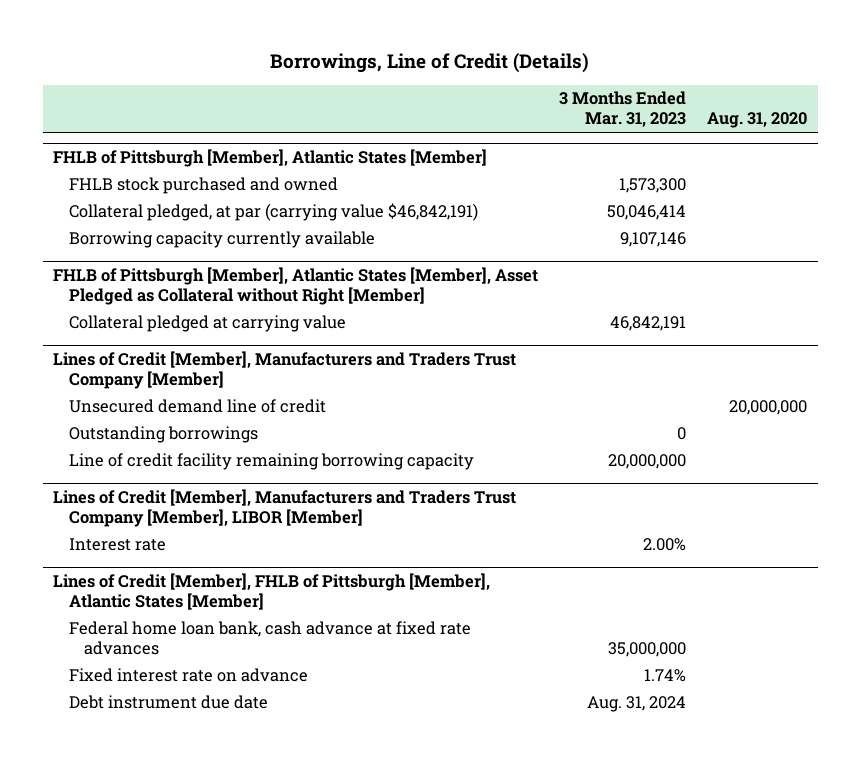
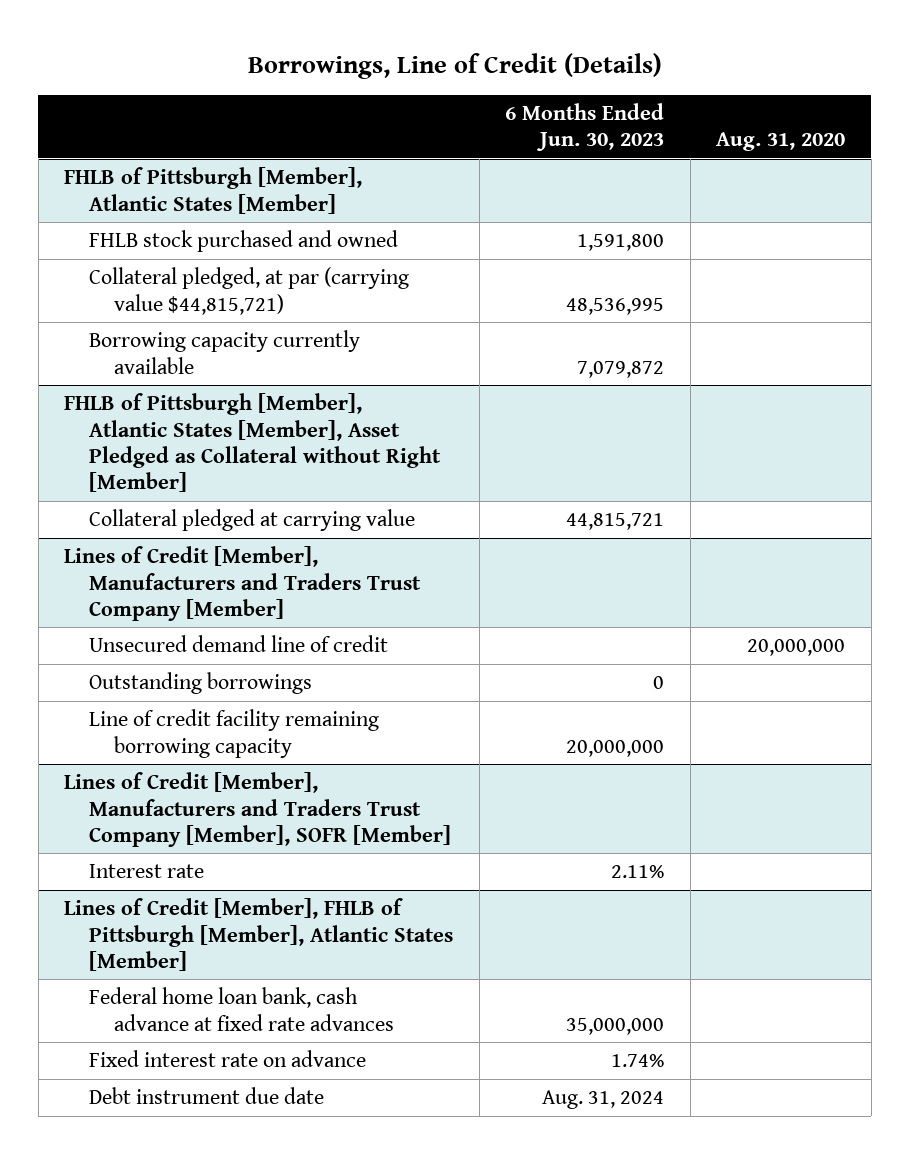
[559,91,687,128] 3 Months Ended Mar. 31, 2023 -> none
none -> [505,103,665,152] 6 Months Ended Jun. 30, 2023
[68,202,478,221] Collateral pledged, at par (carrying value $46,842,191) -> [88,267,409,315] Collateral pledged, at par (carrying value $44,815,721)
[53,488,517,527] Lines of Credit [Member], Manufacturers and Traders Trust Company [Member], LIBOR [Member] -> [64,772,451,847] Lines of Credit [Member], Manufacturers and Traders Trust Company [Member], SOFR [Member]

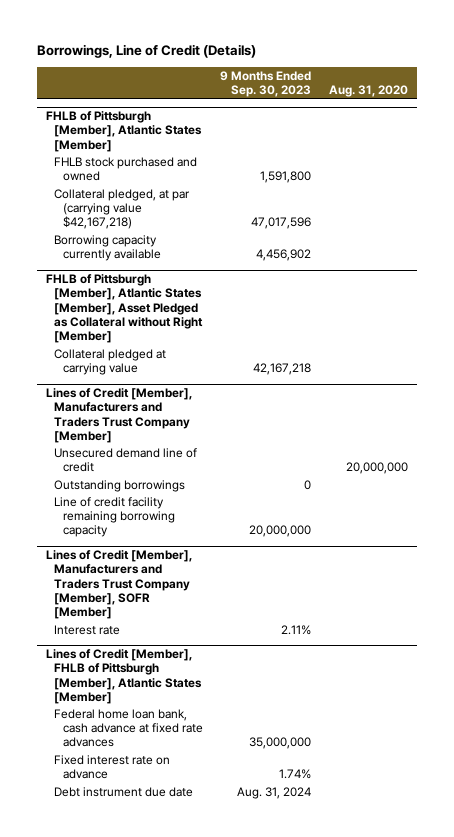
[505,103,665,152] 6 Months Ended Jun. 30, 2023 -> none
none -> [220,71,312,98] 9 Months Ended Sep. 30, 2023
[88,267,409,315] Collateral pledged, at par (carrying value $44,815,721) -> [54,188,191,230] Collateral pledged, at par (carrying value $42,167,218)

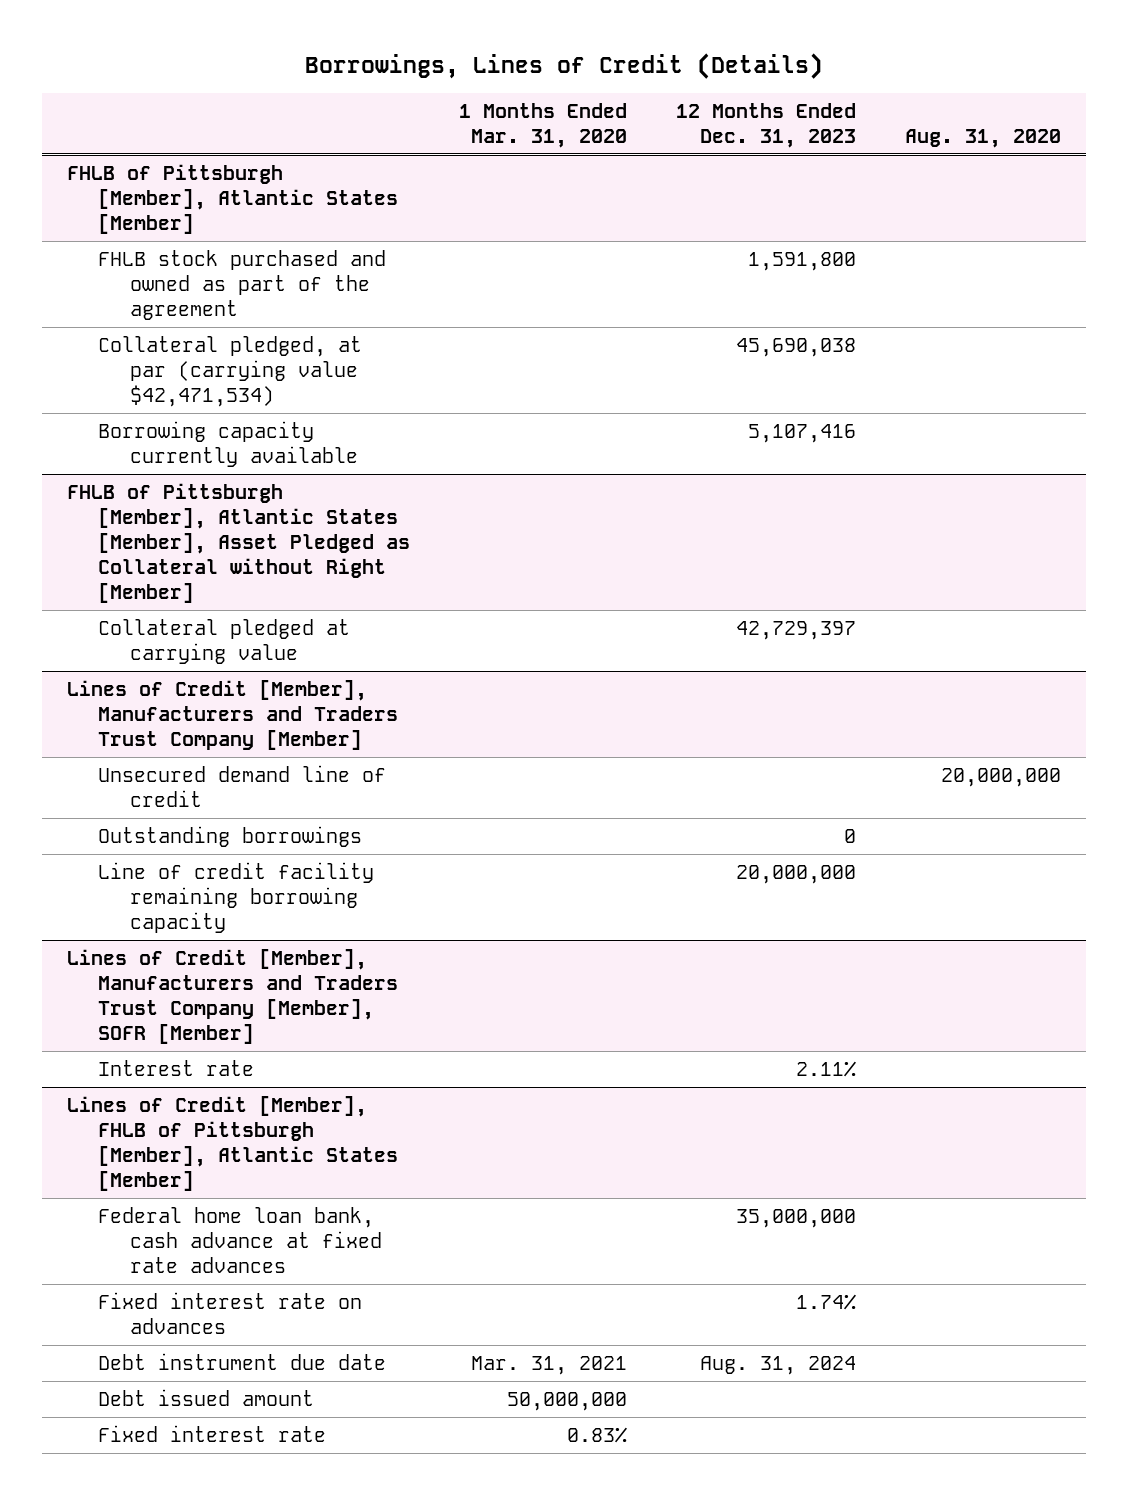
[36,44,256,59] Borrowings, Line of Credit (Details) -> [305,53,824,80] Borrowings, Lines of Credit (Details)
[220,71,312,98] 9 Months Ended Sep. 30, 2023 -> none
none -> [459,102,628,148] 1 Months Ended Mar. 31, 2020
none -> [676,102,857,148] 12 Months Ended Dec. 31, 2023
[54,156,198,182] FHLB stock purchased and owned -> [98,249,387,320] FHLB stock purchased and owned as part of the agreement
[54,188,191,230] Collateral pledged, at par (carrying value $42,167,218) -> [98,335,363,407] Collateral pledged, at par (carrying value $42,471,534)
[54,754,171,780] Fixed interest rate on advance -> [98,1291,363,1334] Fixed interest rate on advances
none -> [98,1388,315,1406] Debt issued amount
none -> [98,1424,327,1442] Fixed interest rate

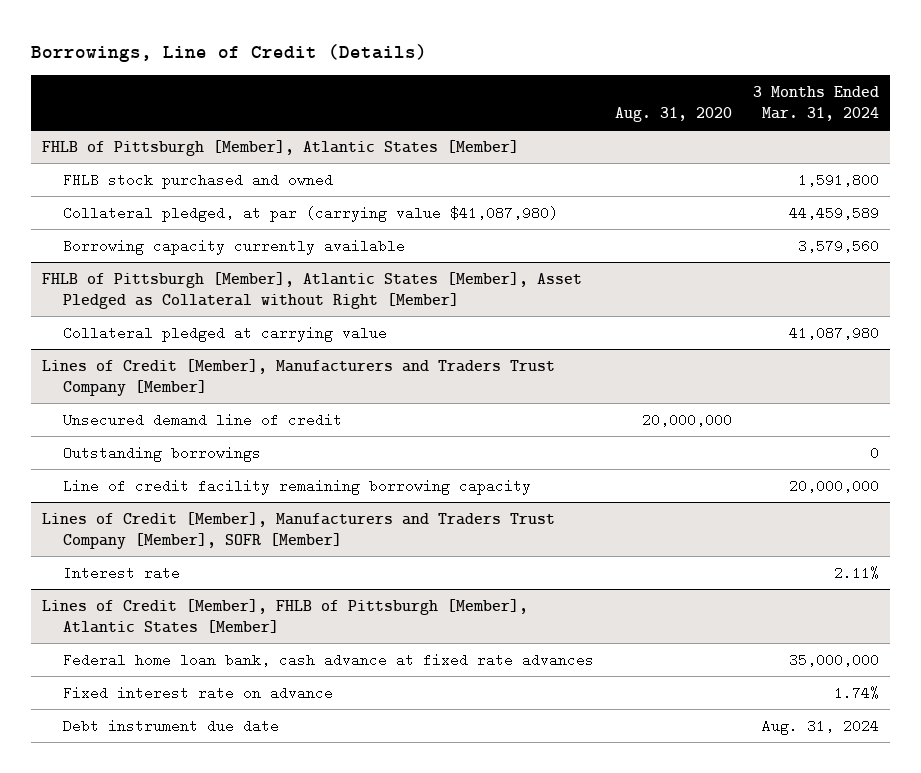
[305,53,824,80] Borrowings, Lines of Credit (Details) -> [31,43,428,62] Borrowings, Line of Credit (Details)
[459,102,628,148] 1 Months Ended Mar. 31, 2020 -> none
[676,102,857,148] 12 Months Ended Dec. 31, 2023 -> none
none -> [753,85,880,121] 3 Months Ended Mar. 31, 2024
[98,249,387,320] FHLB stock purchased and owned as part of the agreement -> [62,172,333,189] FHLB stock purchased and owned
[98,335,363,407] Collateral pledged, at par (carrying value $42,471,534) -> [62,205,558,222] Collateral pledged, at par (carrying value $41,087,980)
[98,1291,363,1334] Fixed interest rate on advances -> [62,685,333,700] Fixed interest rate on advance
[98,1388,315,1406] Debt issued amount -> none
[98,1424,327,1442] Fixed interest rate -> none

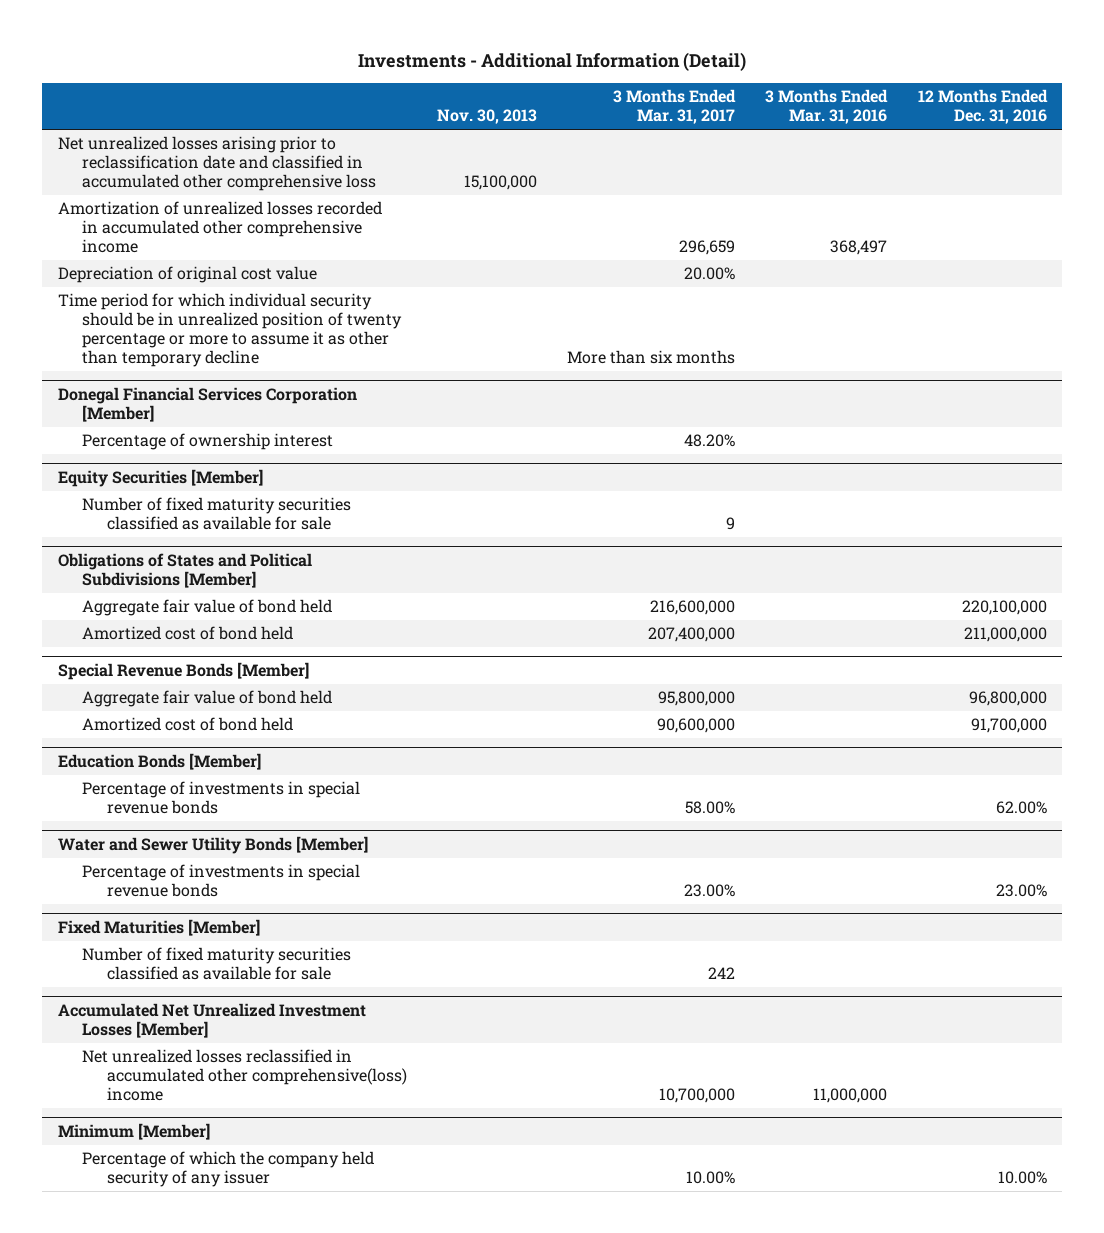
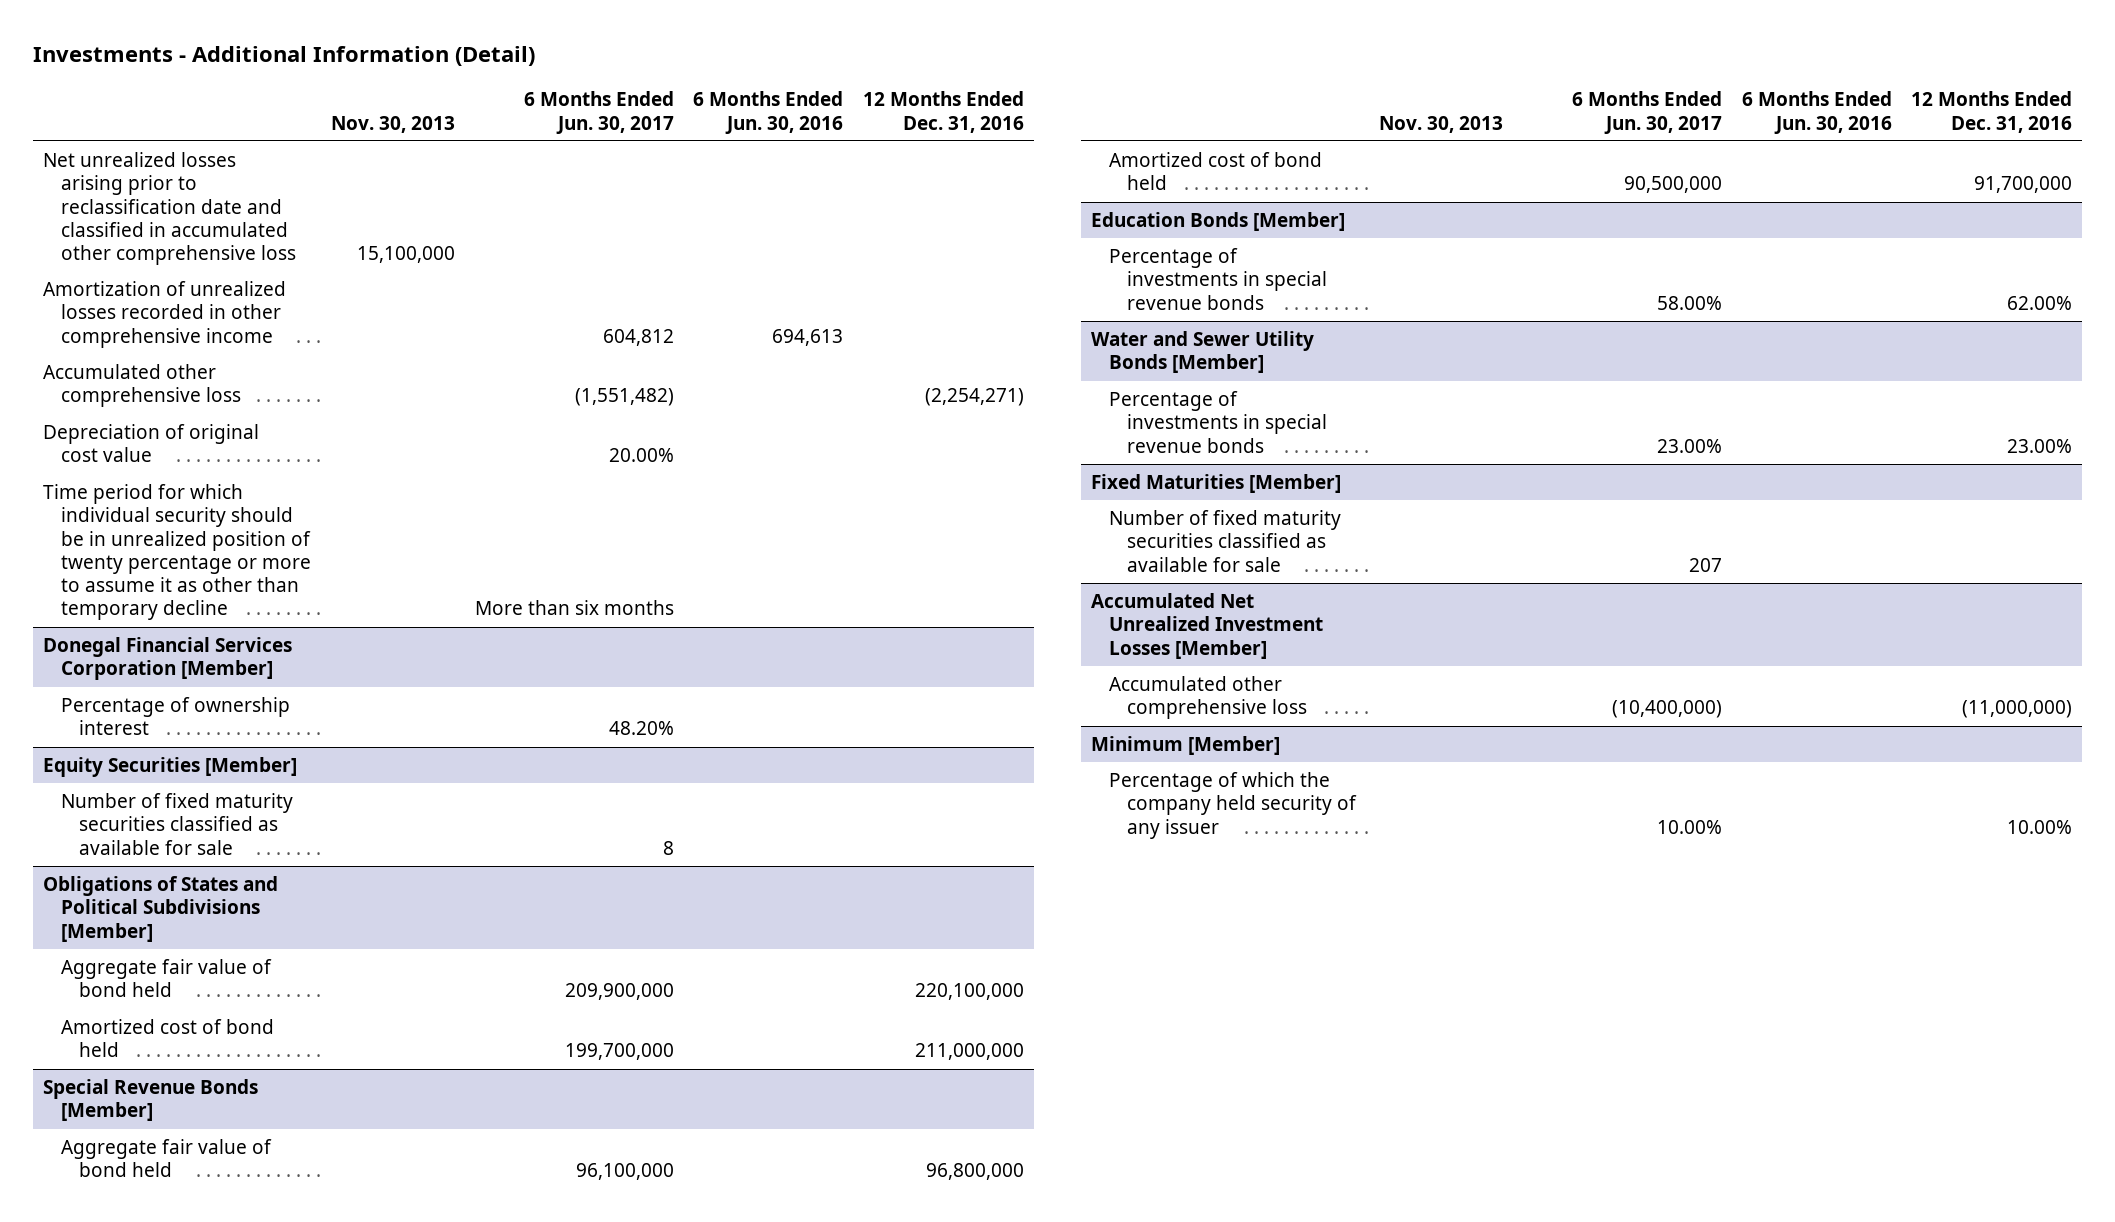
[613,89,737,125] 3 Months Ended Mar. 31, 2017 -> none
[765,89,889,125] 3 Months Ended Mar. 31, 2016 -> none
none -> [523,91,674,134] 6 Months Ended Jun. 30, 2017
none -> [693,91,844,134] 6 Months Ended Jun. 30, 2016
[57,201,382,254] Amortization of unrealized losses recorded in accumulated other comprehensive income -> [42,280,286,348] Amortization of unrealized losses recorded in other comprehensive income
none -> [42,363,242,408] Accumulated other comprehensive loss
[82,1049,407,1102] Net unrealized losses reclassified in accumulated other comprehensive(loss) income -> none
none -> [1109,675,1308,720] Accumulated other comprehensive loss

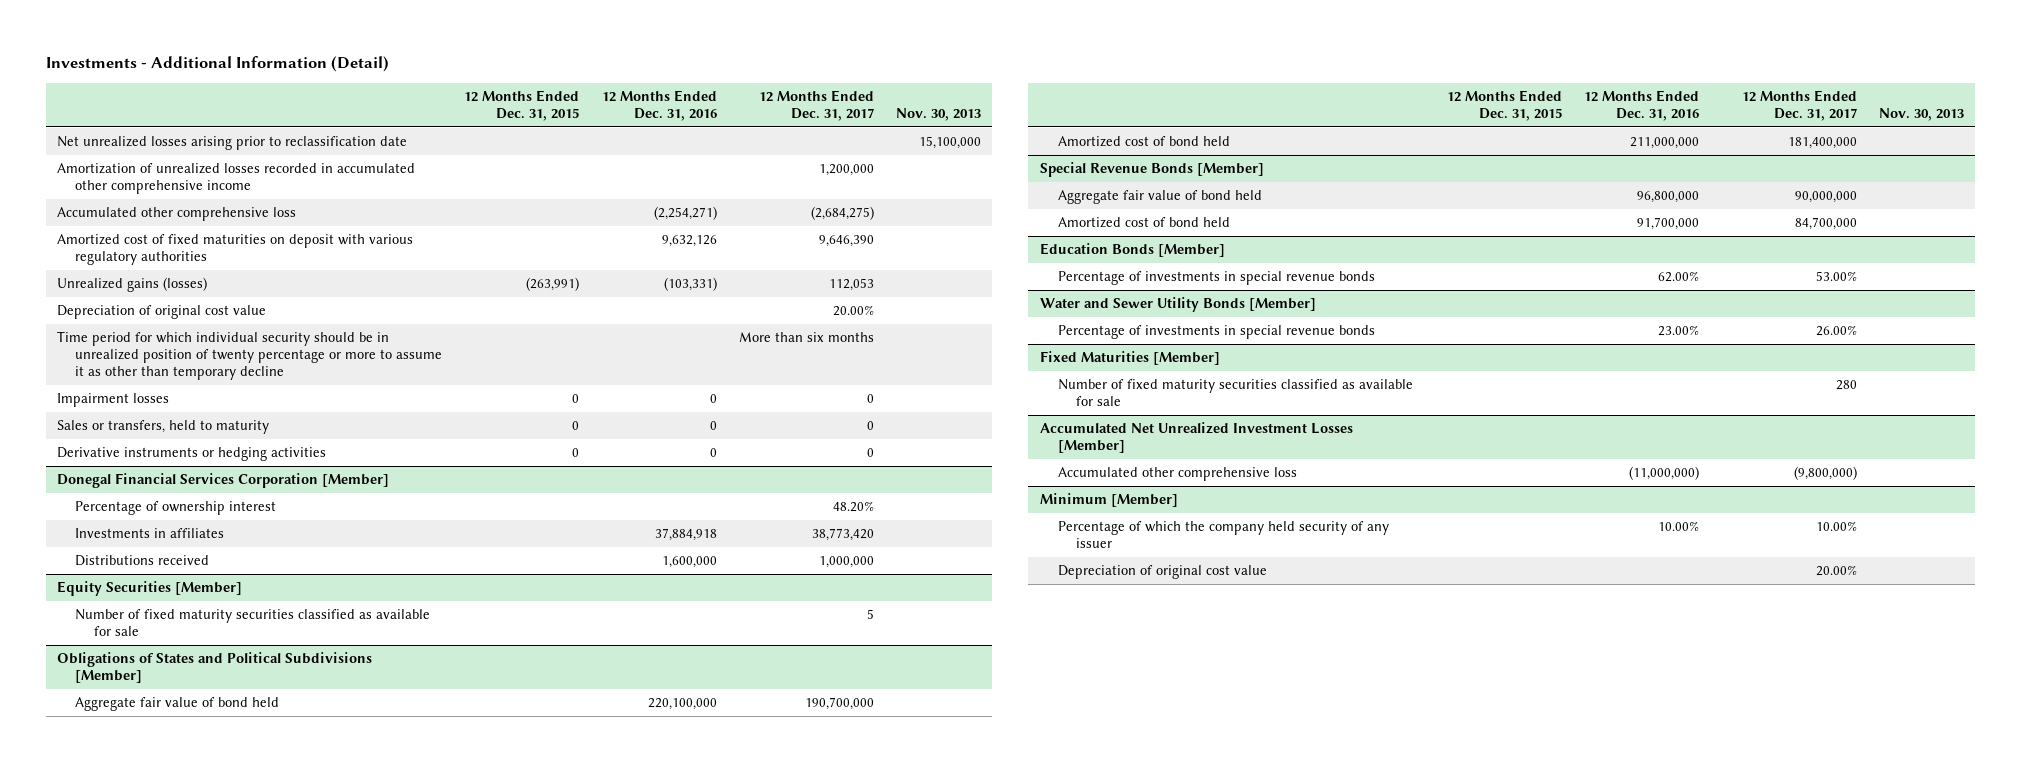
[523,91,674,134] 6 Months Ended Jun. 30, 2017 -> none
[693,91,844,134] 6 Months Ended Jun. 30, 2016 -> none
none -> [464,90,580,121] 12 Months Ended Dec. 31, 2015
none -> [758,90,874,121] 12 Months Ended Dec. 31, 2017
[42,151,297,266] Net unrealized losses arising prior to reclassification date and classified in accumulated other comprehensive loss -> [56,136,407,151] Net unrealized losses arising prior to reclassification date
[42,280,286,348] Amortization of unrealized losses recorded in other comprehensive income -> [56,163,415,195] Amortization of unrealized losses recorded in accumulated other comprehensive income
none -> [56,234,413,266] Amortized cost of fixed maturities on deposit with various regulatory authorities
none -> [56,277,207,293] Unrealized gains (losses)
none -> [56,393,169,408] Impairment losses
none -> [56,420,269,435] Sales or transfers, held to maturity
none -> [56,447,326,462] Derivative instruments or hedging activities
none -> [75,528,225,539] Investments in affiliates
none -> [75,555,210,567] Distributions received
none -> [1057,565,1267,580] Depreciation of original cost value

